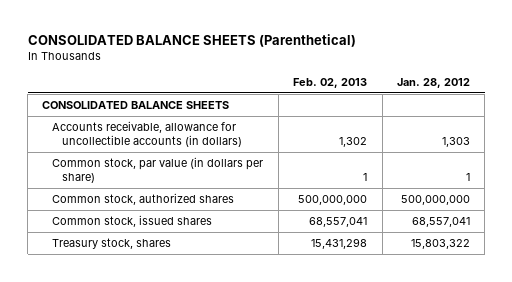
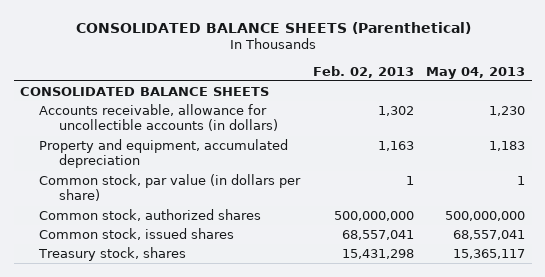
[396,77,470,88] Jan. 28, 2012 -> none
none -> [426,66,526,79] May 04, 2013
none -> [39,139,289,169] Property and equipment, accumulated depreciation

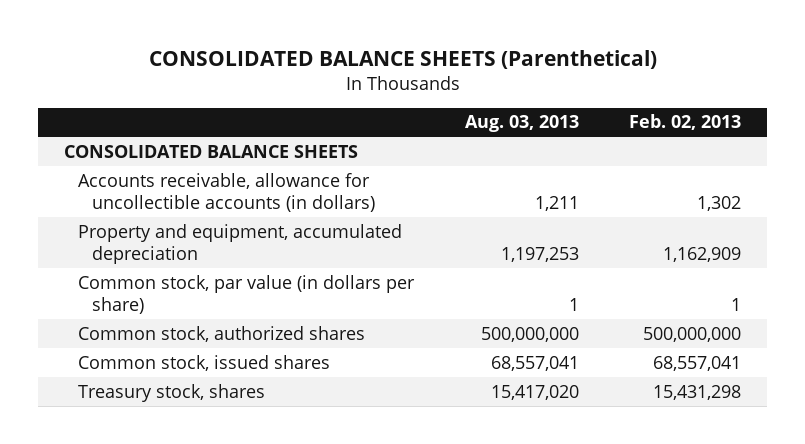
[426,66,526,79] May 04, 2013 -> none
none -> [464,115,579,133] Aug. 03, 2013
[377,141,414,152] 1,163 -> [663,246,742,262] 1,162,909

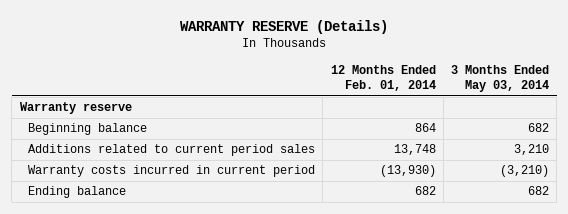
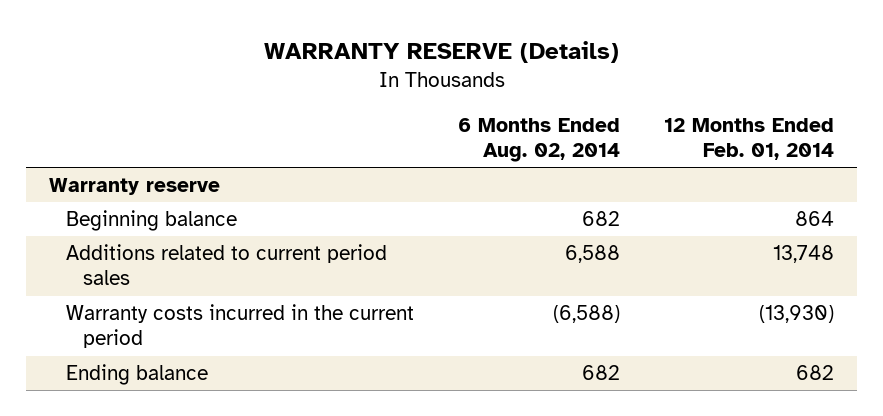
[450,64,549,93] 3 Months Ended May 03, 2014 -> none
none -> [458,117,621,162] 6 Months Ended Aug. 02, 2014
[28,165,316,178] Warranty costs incurred in current period -> [65,304,414,349] Warranty costs incurred in the current period

